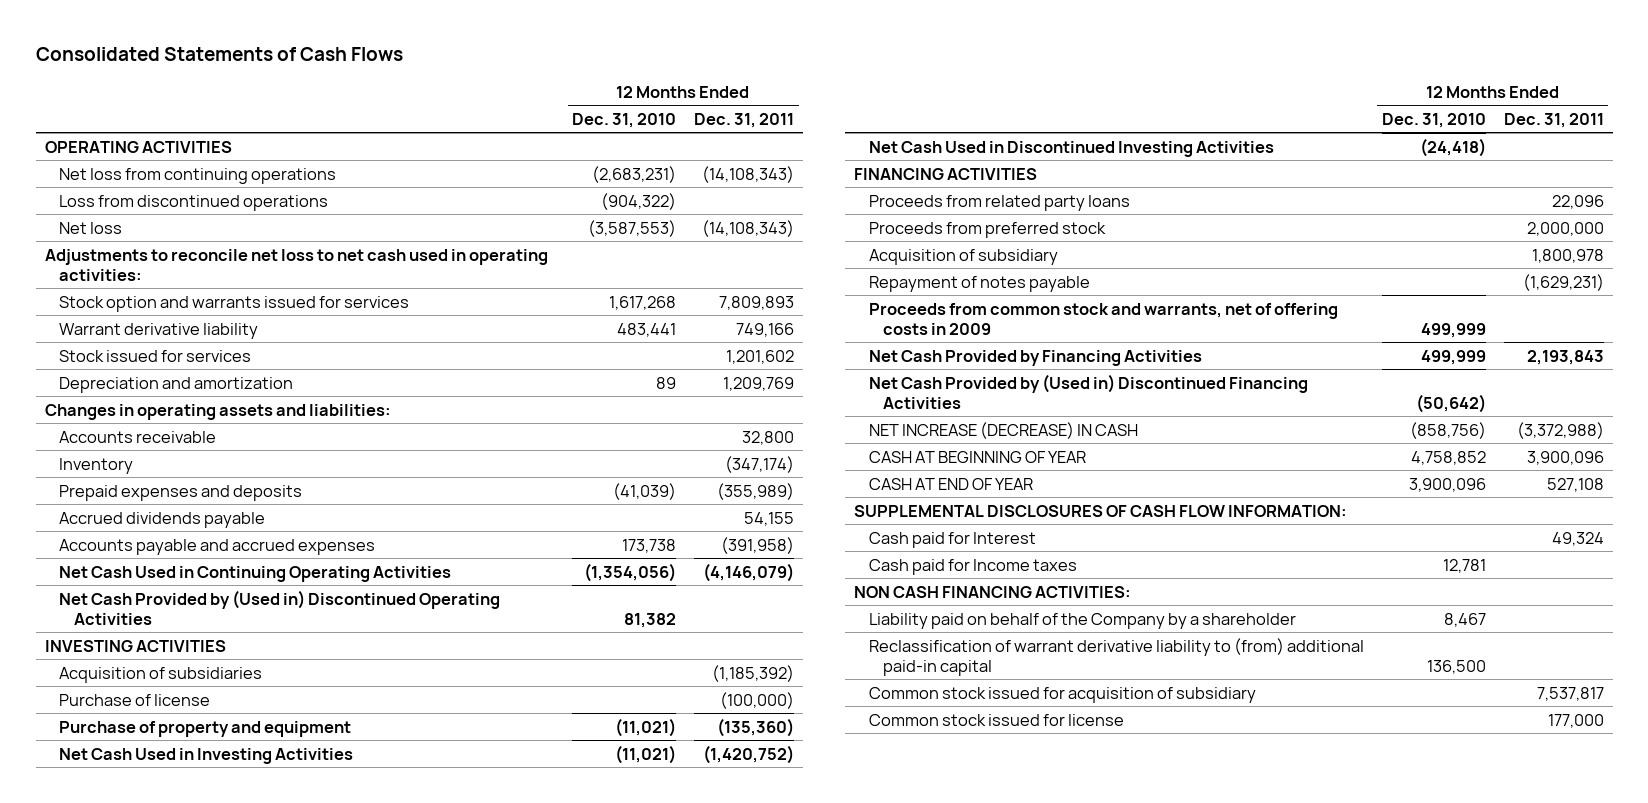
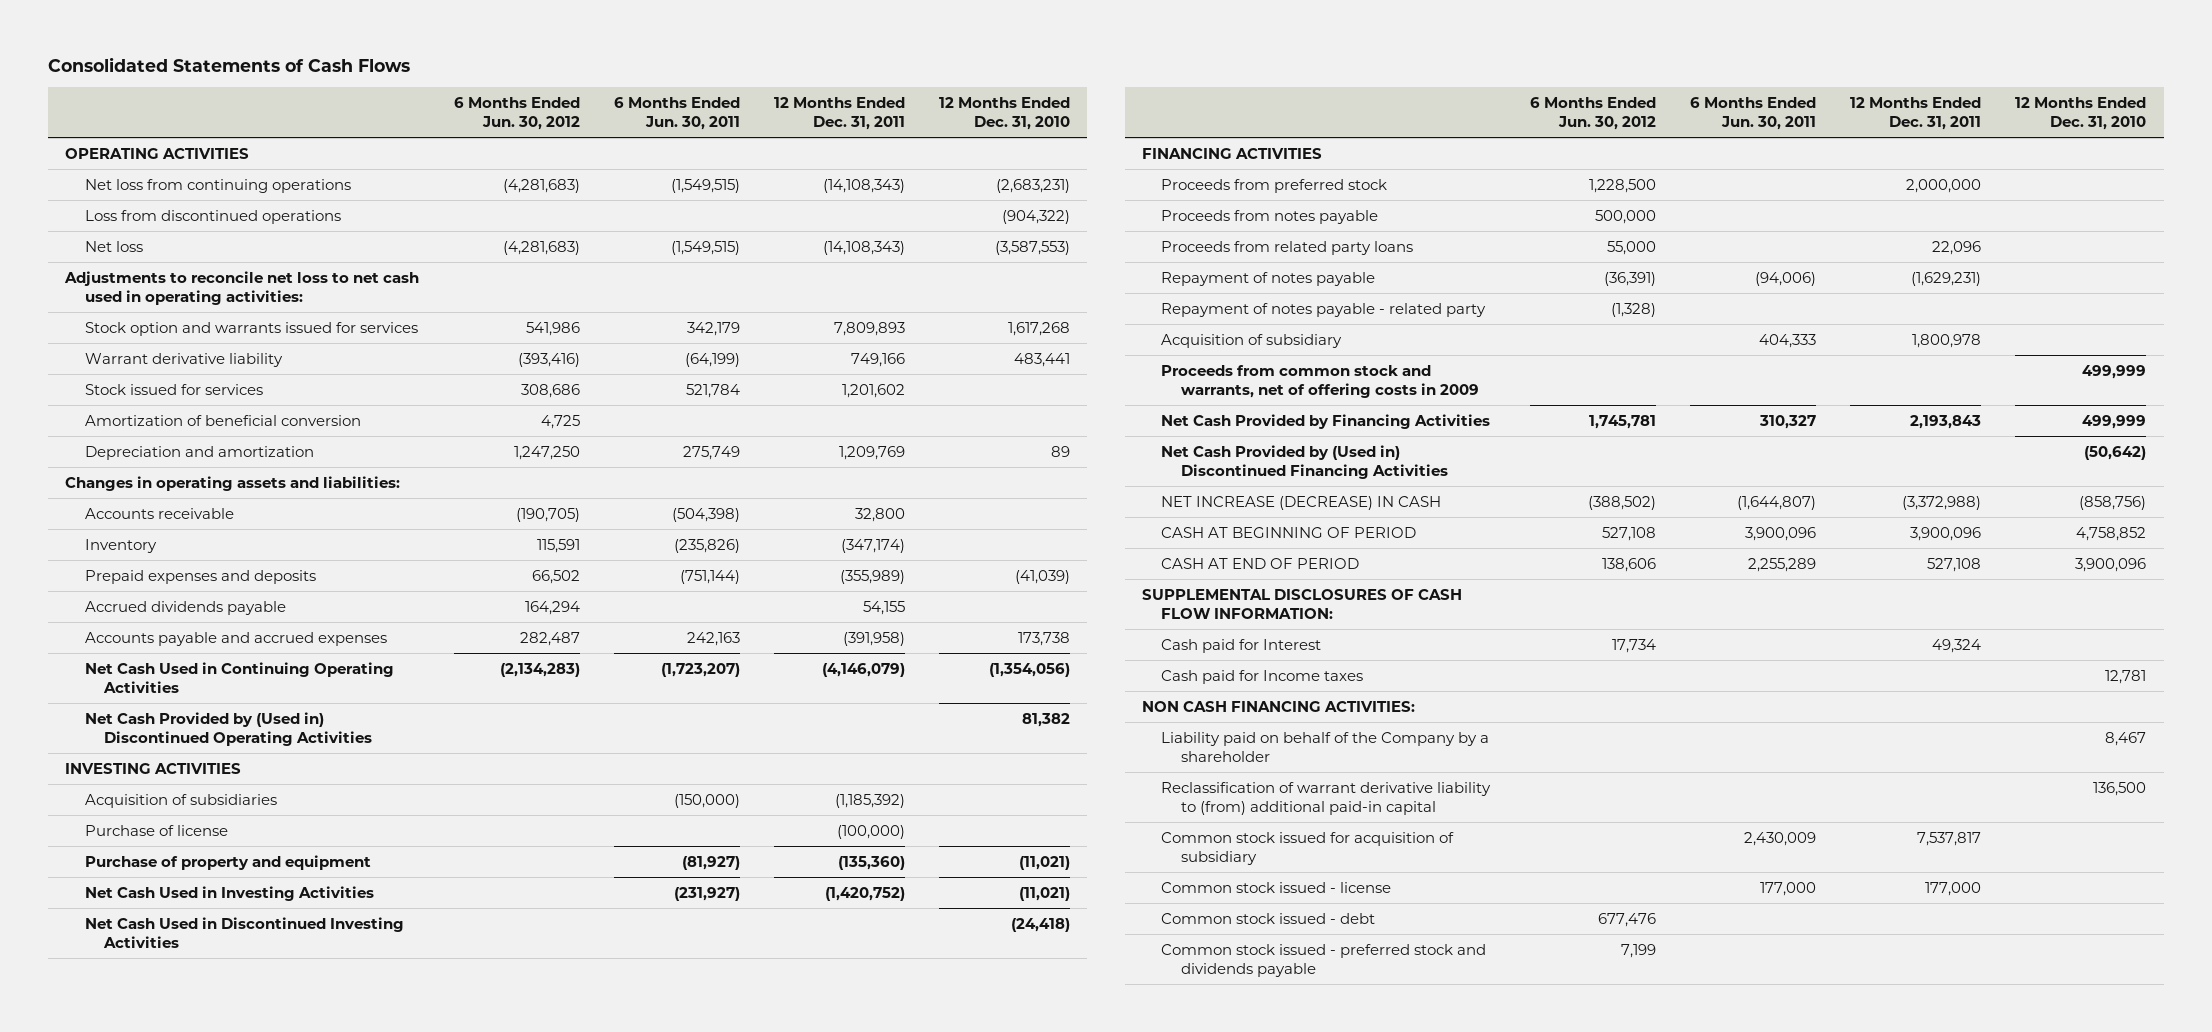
none -> [453,96,580,131] 6 Months Ended Jun. 30, 2012
none -> [613,96,740,131] 6 Months Ended Jun. 30, 2011
none -> [84,414,361,426] Amortization of beneficial conversion
none -> [1161,209,1379,224] Proceeds from notes payable
[868,194,1130,211] Proceeds from related party loans -> [1161,240,1414,255] Proceeds from related party loans
none -> [1161,302,1487,317] Repayment of notes payable - related party
[868,248,1058,265] Acquisition of subsidiary -> [1161,333,1343,348] Acquisition of subsidiary
[868,450,1086,463] CASH AT BEGINNING OF YEAR -> [1161,526,1417,538] CASH AT BEGINNING OF PERIOD
[868,477,1033,490] CASH AT END OF YEAR -> [1161,557,1360,569] CASH AT END OF PERIOD
[868,713,1124,726] Common stock issued for license -> [1161,881,1392,893] Common stock issued - license
none -> [1161,912,1376,924] Common stock issued - debt
none -> [1161,943,1487,977] Common stock issued - preferred stock and dividends payable

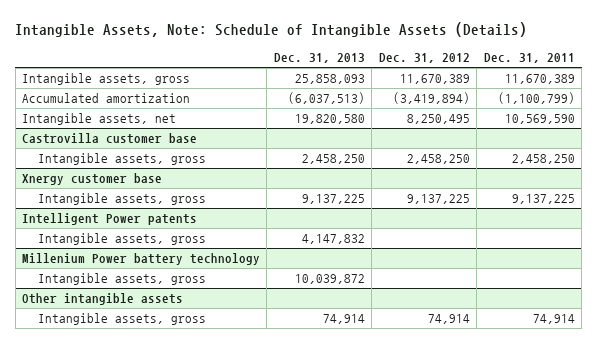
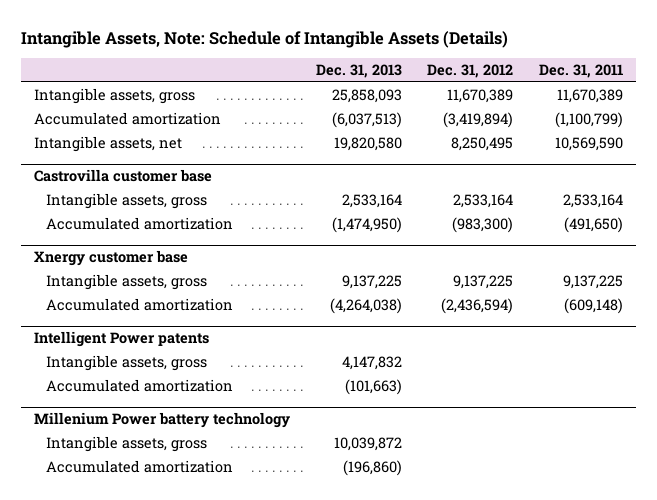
[301,154,365,165] 2,458,250 -> [341,194,402,209] 2,533,164
[406,154,470,165] 2,458,250 -> [453,194,514,209] 2,533,164
[511,154,575,165] 2,458,250 -> [562,194,623,209] 2,533,164
none -> [45,217,233,231] Accumulated amortization
none -> [45,298,233,312] Accumulated amortization
none -> [45,379,233,393] Accumulated amortization
[21,293,183,306] Other intangible assets -> none
[38,313,207,326] Intangible assets, gross -> none
none -> [45,460,233,474] Accumulated amortization

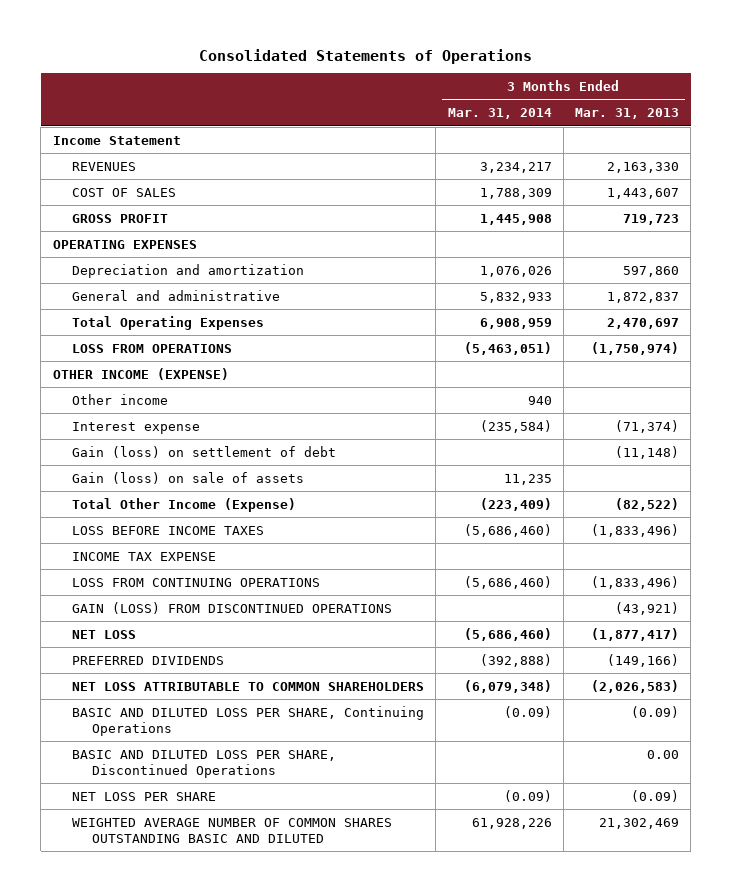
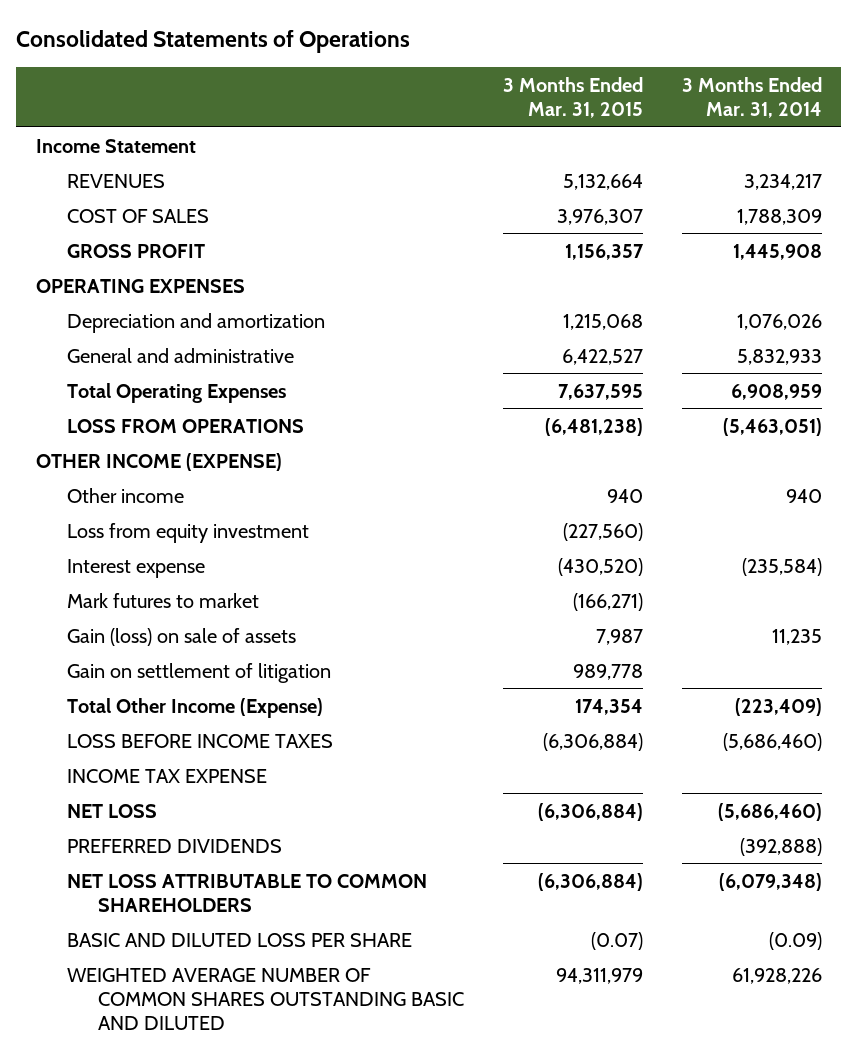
[575,108,680,120] Mar. 31, 2013 -> none
none -> [503,76,644,119] 3 Months Ended Mar. 31, 2015
none -> [66,522,309,543] Loss from equity investment
[72,445,337,458] Gain (loss) on settlement of debt -> none
none -> [66,592,259,608] Mark futures to market
none -> [66,662,331,683] Gain on settlement of litigation
[72,577,321,587] LOSS FROM CONTINUING OPERATIONS -> none
[72,601,393,614] GAIN (LOSS) FROM DISCONTINUED OPERATIONS -> none
[72,705,425,736] BASIC AND DILUTED LOSS PER SHARE, Continuing Operations -> none
[72,749,337,778] BASIC AND DILUTED LOSS PER SHARE, Discontinued Operations -> none
[72,791,217,801] NET LOSS PER SHARE -> [66,932,412,947] BASIC AND DILUTED LOSS PER SHARE

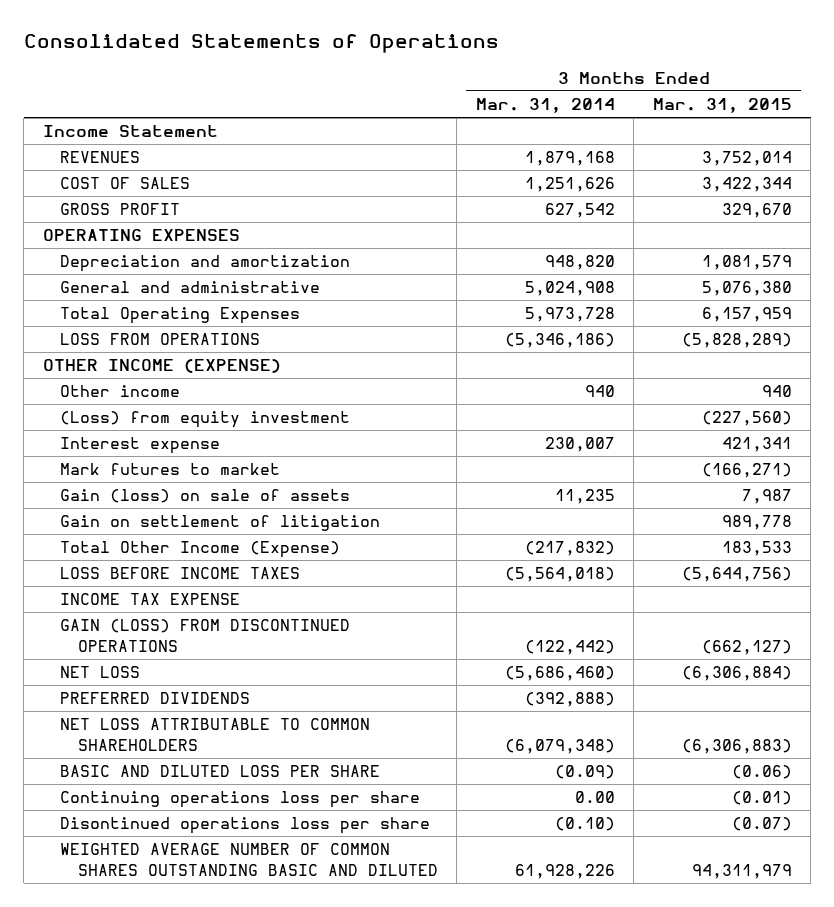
[563,173,644,190] 5,132,664 -> [701,151,792,167] 3,752,014
[743,173,822,190] 3,234,217 -> [524,151,615,167] 1,879,168
[557,208,644,225] 3,976,307 -> [701,177,792,193] 3,422,344
[736,208,822,225] 1,788,309 -> [524,177,615,193] 1,251,626
[565,243,645,260] 1,156,357 -> [721,203,792,219] 329,670
[732,243,822,260] 1,445,908 -> [544,203,615,219] 627,542
[563,313,644,330] 1,215,068 -> [701,255,792,271] 1,081,579
[736,313,822,330] 1,076,026 -> [544,255,615,271] 948,820
[562,348,644,365] 6,422,527 -> [701,281,792,297] 5,076,380
[736,348,822,365] 5,832,933 -> [524,281,615,297] 5,024,908
[558,383,644,400] 7,637,595 -> [701,307,792,323] 6,157,959
[730,383,822,400] 6,908,959 -> [524,307,615,323] 5,973,728
[545,417,644,436] (6,481,238) -> [681,333,792,349] (5,828,289)
[722,417,822,436] (5,463,051) -> [504,333,615,349] (5,346,186)
[66,522,309,543] Loss from equity investment -> [60,411,351,429] (Loss) from equity investment
[558,557,644,576] (430,520) -> [721,437,792,453] 421,341
[741,557,822,576] (235,584) -> [544,437,615,453] 230,007
[575,698,644,715] 174,354 -> [721,541,792,557] 183,533
[734,697,822,716] (223,409) -> [524,541,615,557] (217,832)
[543,732,644,751] (6,306,884) -> [681,567,792,583] (5,644,756)
[722,732,822,751] (5,686,460) -> [504,567,615,583] (5,564,018)
none -> [60,619,351,652] GAIN (LOSS) FROM DISCONTINUED OPERATIONS
[538,872,644,891] (6,306,884) -> [681,738,792,754] (6,306,883)
[591,931,644,950] (0.07) -> [731,765,792,780] (0.06)
none -> [60,791,421,809] Continuing operations loss per share
none -> [60,817,431,835] Disontinued operations loss per share

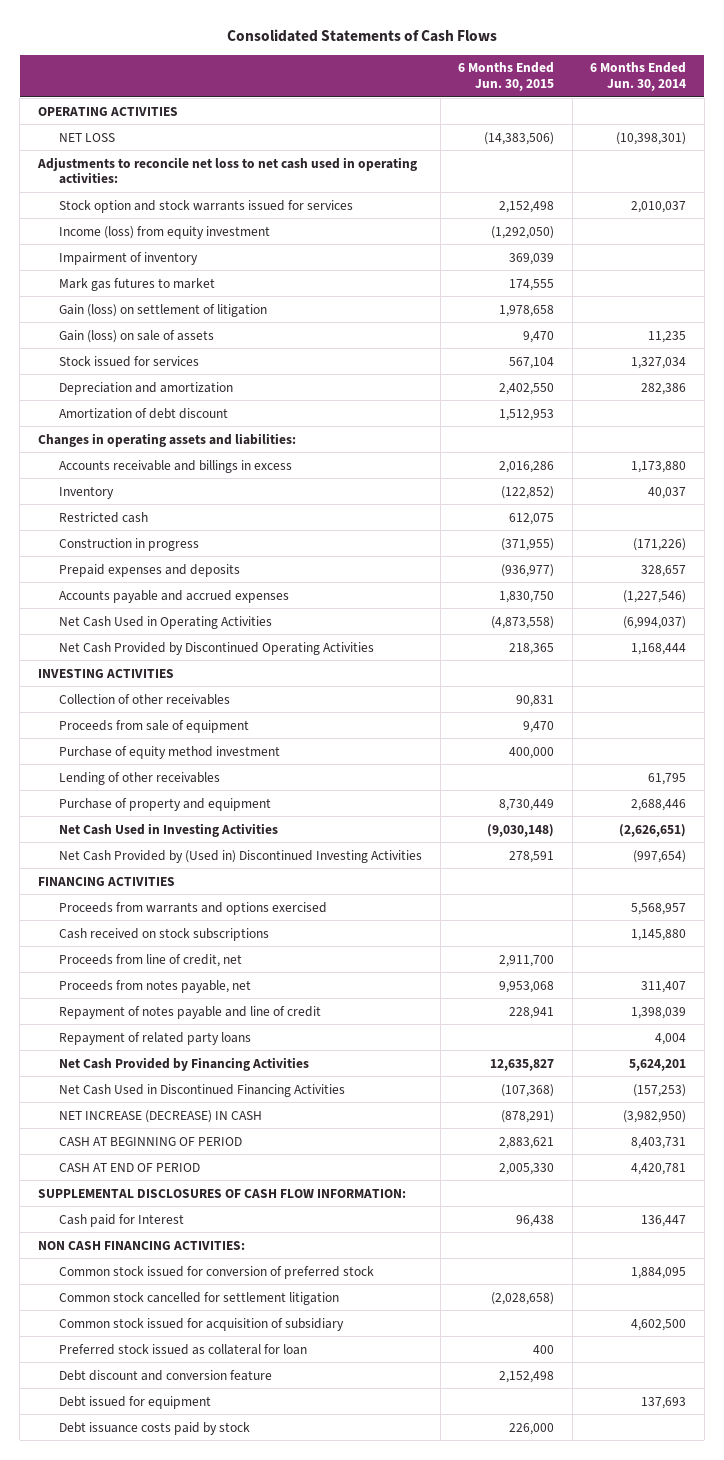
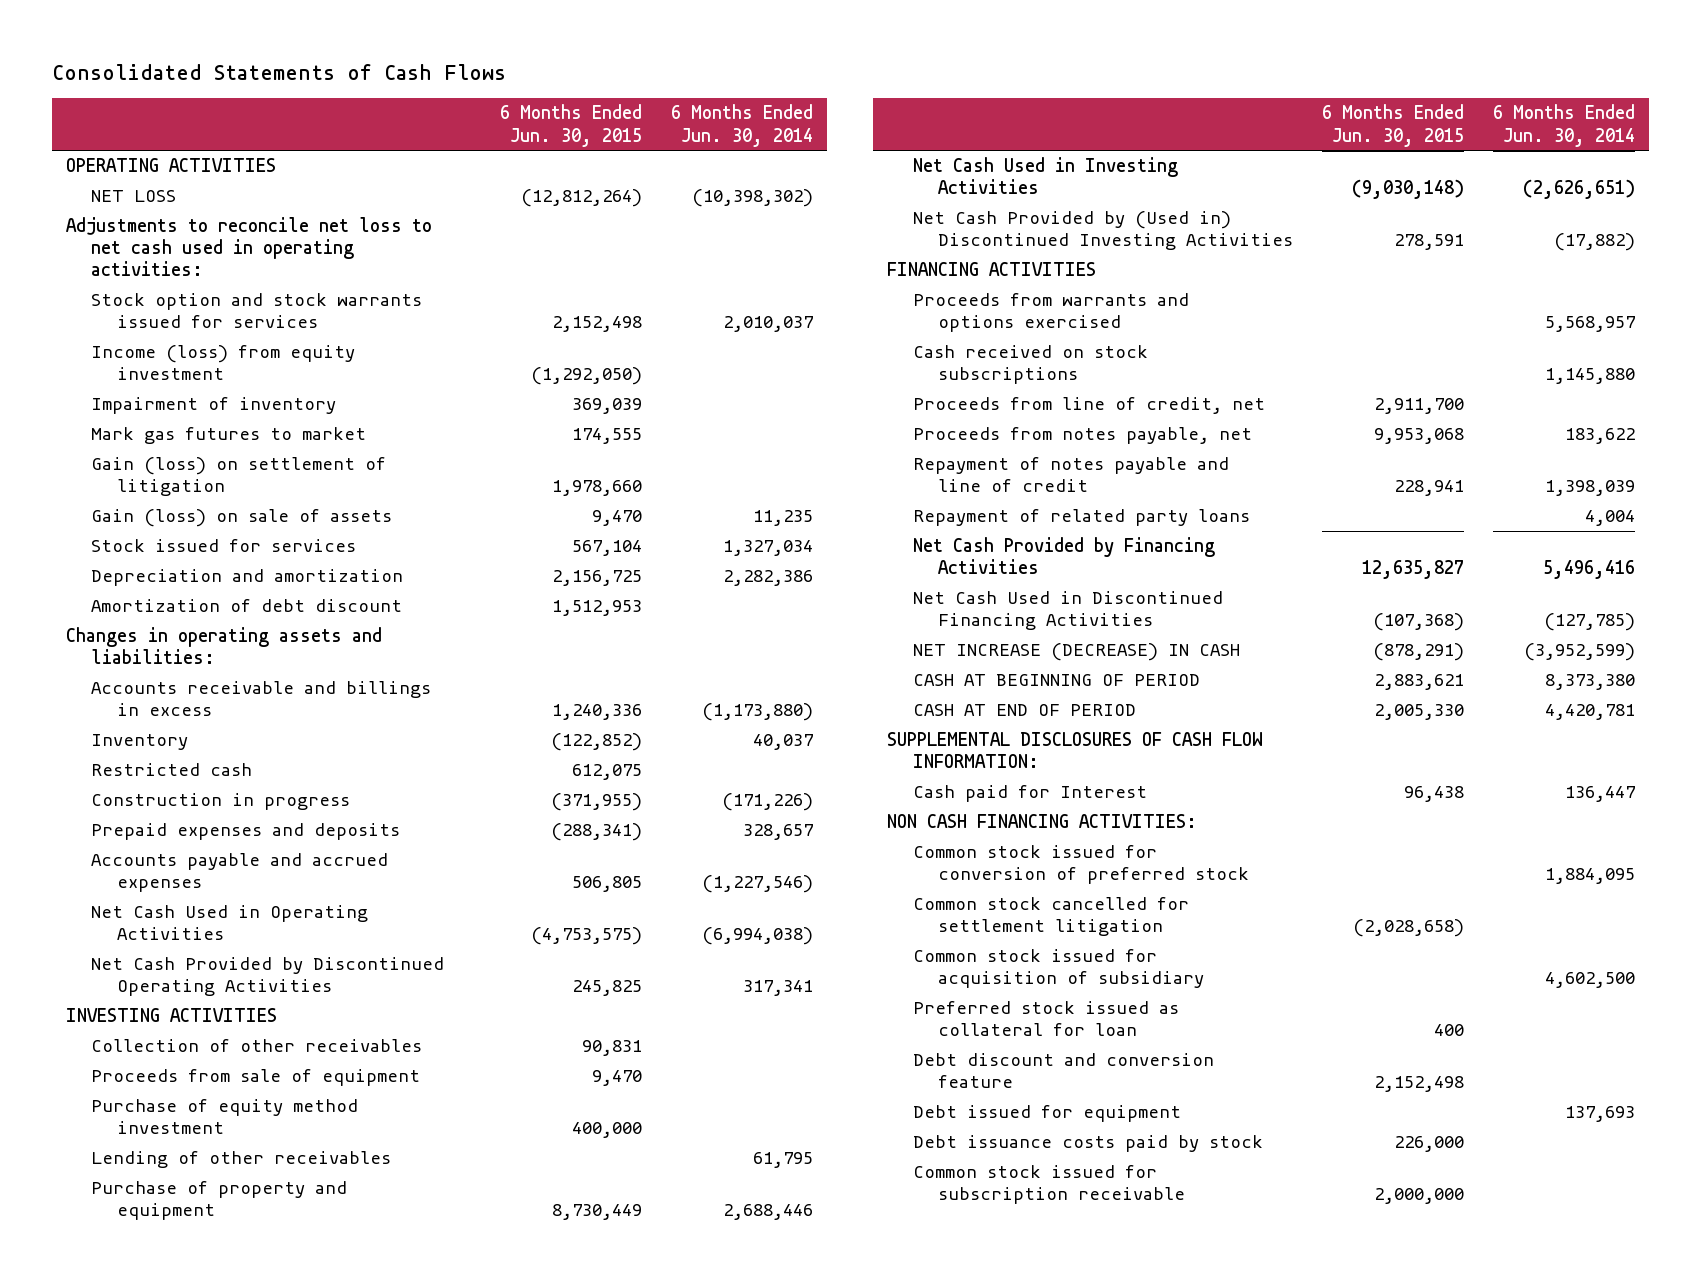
[484,131,555,145] (14,383,506) -> [521,189,643,208] (12,812,264)
[616,131,687,145] (10,398,301) -> [692,189,814,208] (10,398,302)
[499,304,555,317] 1,978,658 -> [552,480,643,497] 1,978,660
[499,382,555,395] 2,402,550 -> [552,570,643,587] 2,156,725
[641,382,687,395] 282,386 -> [723,570,814,587] 2,282,386
[499,460,555,473] 2,016,286 -> [552,704,643,721] 1,240,336
[631,460,687,473] 1,173,880 -> [702,703,814,722] (1,173,880)
[501,563,555,577] (936,977) -> [551,823,643,842] (288,341)
[499,590,555,603] 1,830,750 -> [572,876,643,893] 506,805
[491,615,555,629] (4,873,558) -> [531,927,643,946] (4,753,575)
[623,615,687,629] (6,994,037) -> [702,927,814,946] (6,994,038)
[509,642,555,655] 218,365 -> [572,980,643,997] 245,825
[631,642,687,655] 1,168,444 -> [743,980,814,997] 317,341
[633,849,687,863] (997,654) -> [1553,233,1635,252] (17,882)
[641,980,687,993] 311,407 -> [1564,428,1635,445] 183,622
[629,1058,687,1071] 5,624,201 -> [1542,560,1635,580] 5,496,416
[633,1083,687,1097] (157,253) -> [1543,613,1635,632] (127,785)
[623,1109,687,1123] (3,982,950) -> [1523,643,1635,662] (3,952,599)
[631,1136,687,1149] 8,403,731 -> [1544,674,1635,691] 8,373,380
none -> [912,1165,1186,1205] Common stock issued for subscription receivable

